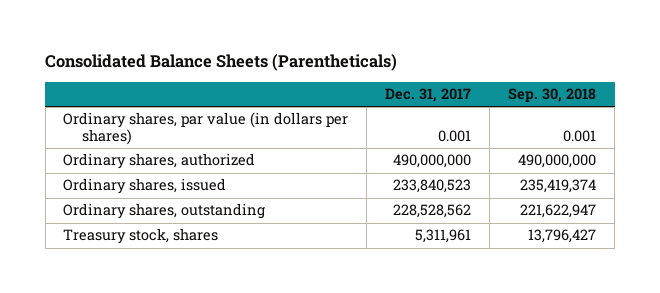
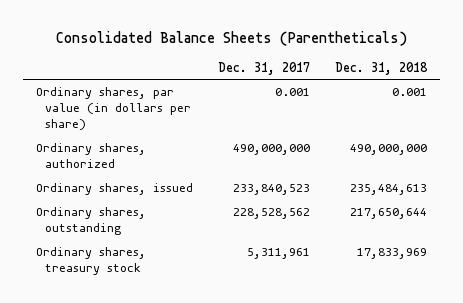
[508,88,597,103] Sep. 30, 2018 -> none
none -> [335,61,429,75] Dec. 31, 2018
[63,112,349,146] Ordinary shares, par value (in dollars per shares) -> [35,87,192,130] Ordinary shares, par value (in dollars per share)
[63,228,219,245] Treasury stock, shares -> [35,247,146,276] Ordinary shares, treasury stock

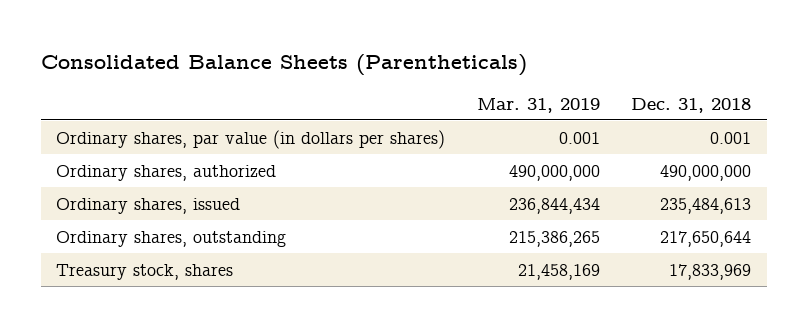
[218,61,311,75] Dec. 31, 2017 -> none
none -> [476,97,600,113] Mar. 31, 2019
[35,87,192,130] Ordinary shares, par value (in dollars per share) -> [56,129,446,149] Ordinary shares, par value (in dollars per shares)
[35,247,146,276] Ordinary shares, treasury stock -> [56,263,234,280] Treasury stock, shares

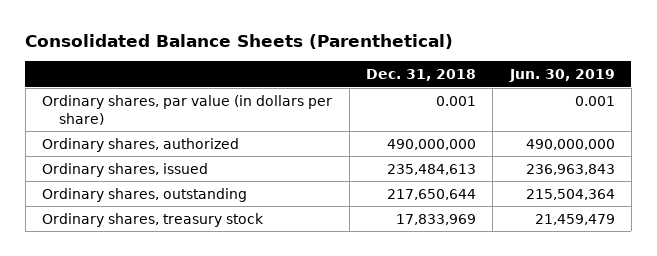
[40,53,527,76] Consolidated Balance Sheets (Parentheticals) -> [25,34,454,50] Consolidated Balance Sheets (Parenthetical)
[476,97,600,113] Mar. 31, 2019 -> none
none -> [508,69,615,83] Jun. 30, 2019
[56,129,446,149] Ordinary shares, par value (in dollars per shares) -> [42,94,333,125] Ordinary shares, par value (in dollars per share)
[56,263,234,280] Treasury stock, shares -> [42,212,265,227] Ordinary shares, treasury stock

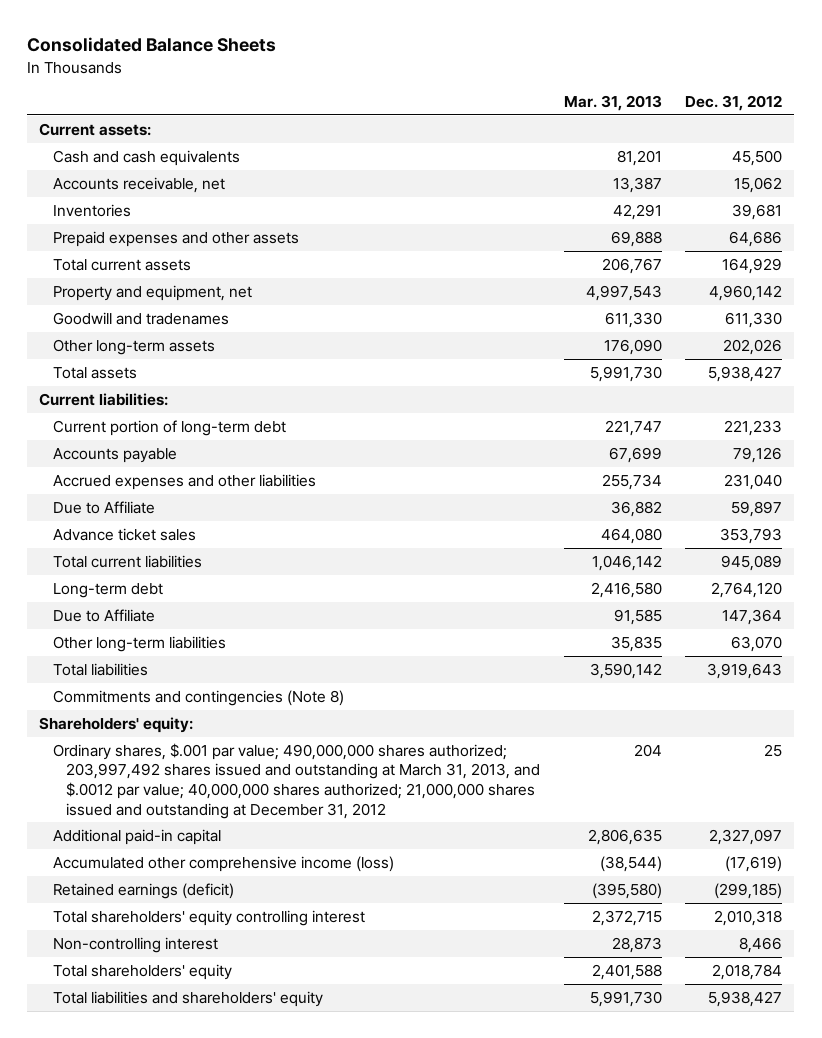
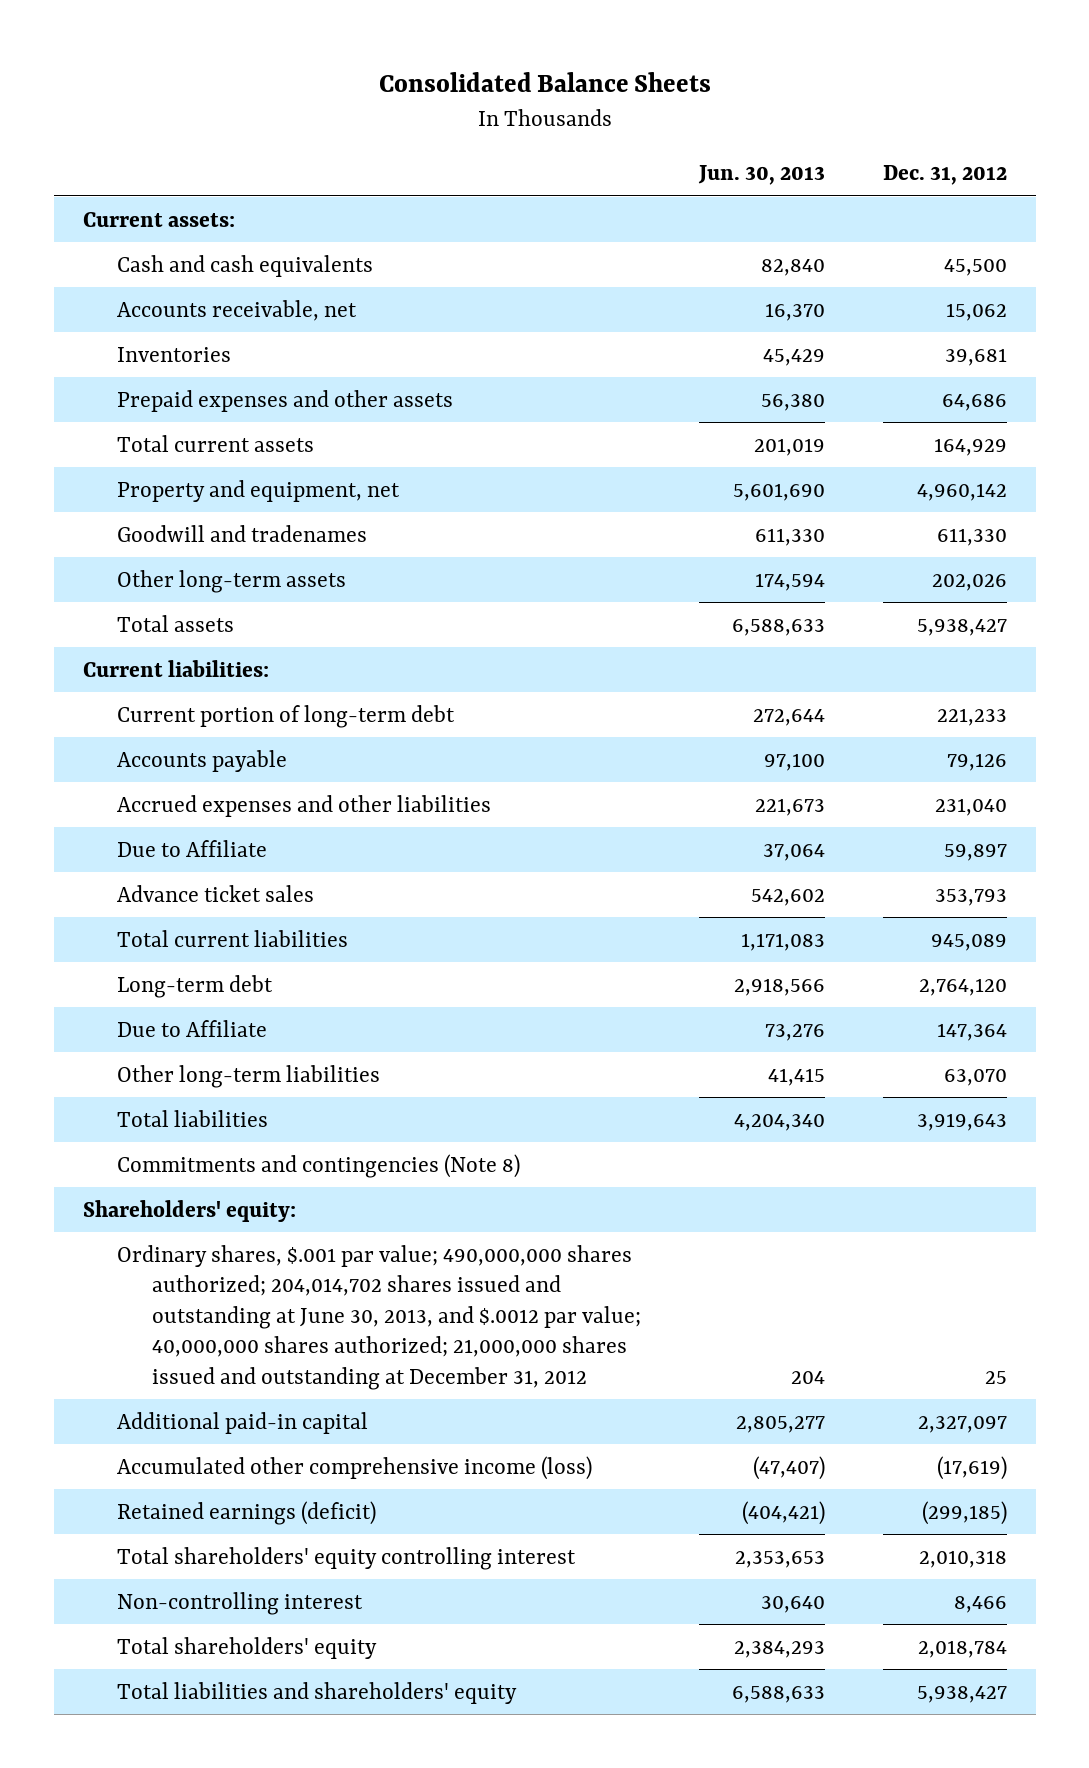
[563,95,662,112] Mar. 31, 2013 -> none
none -> [697,164,825,185] Jun. 30, 2013
[52,742,540,819] Ordinary shares, $.001 par value; 490,000,000 shares authorized; 203,997,492 shares issued and outstanding at March 31, 2013, and $.0012 par value; 40,000,000 shares authorized; 21,000,000 shares issued and outstanding at December 31, 2012 -> [117,1244,641,1390] Ordinary shares, $.001 par value; 490,000,000 shares authorized; 204,014,702 shares issued and outstanding at June 30, 2013, and $.0012 par value; 40,000,000 shares authorized; 21,000,000 shares issued and outstanding at December 31, 2012

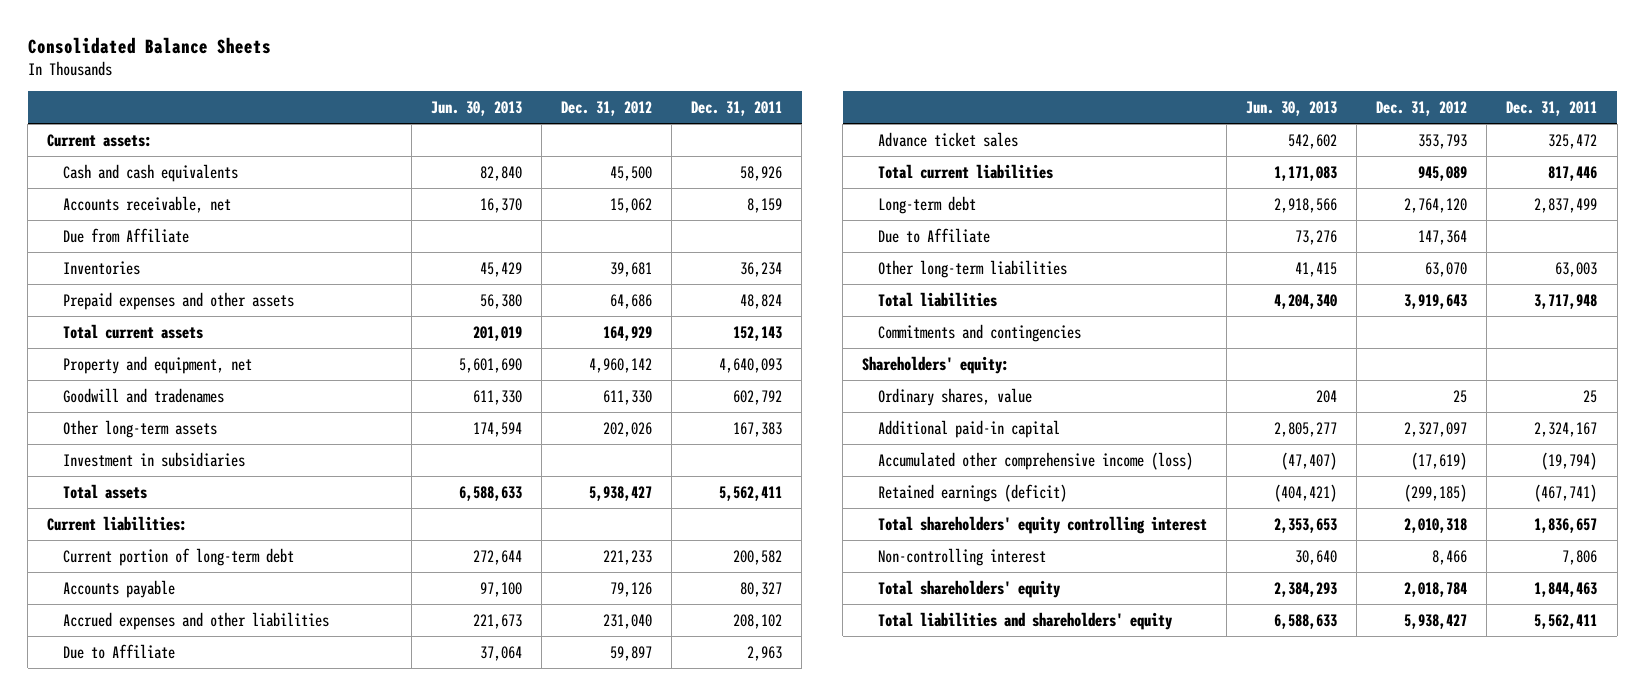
none -> [691,100,783,116] Dec. 31, 2011
none -> [62,227,189,243] Due from Affiliate
none -> [62,451,245,467] Investment in subsidiaries
[117,1153,521,1178] Commitments and contingencies (Note 8) -> [877,323,1081,342] Commitments and contingencies
[117,1244,641,1390] Ordinary shares, $.001 par value; 490,000,000 shares authorized; 204,014,702 shares issued and outstanding at June 30, 2013, and $.0012 par value; 40,000,000 shares authorized; 21,000,000 shares issued and outstanding at December 31, 2012 -> [877,387,1032,406] Ordinary shares, value

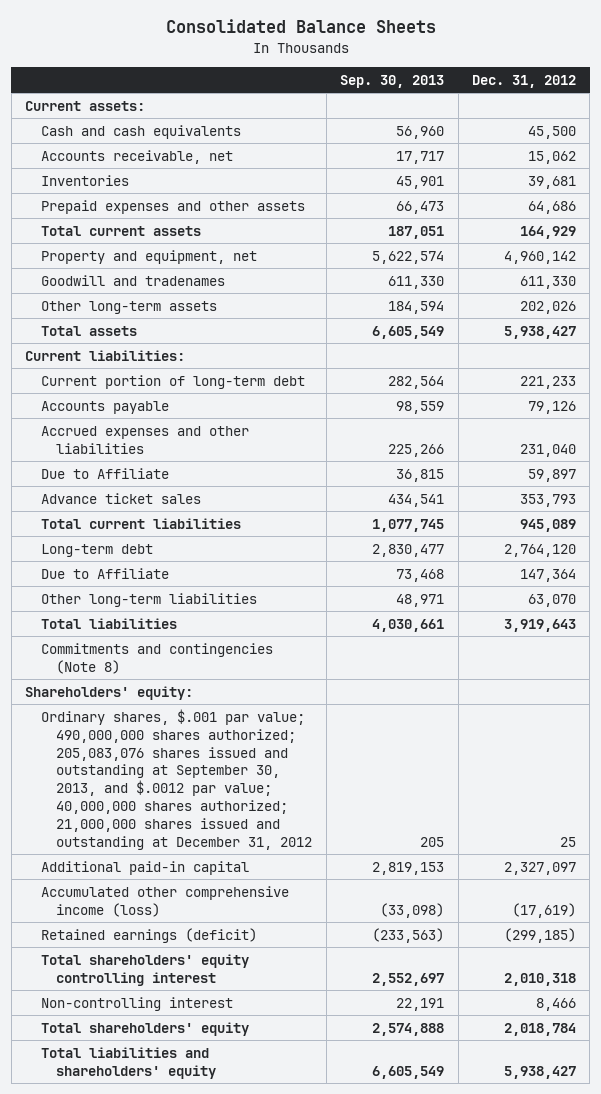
[430,100,522,116] Jun. 30, 2013 -> none
[691,100,783,116] Dec. 31, 2011 -> none
none -> [340,74,445,88] Sep. 30, 2013
[62,227,189,243] Due from Affiliate -> none
[62,451,245,467] Investment in subsidiaries -> none
[877,323,1081,342] Commitments and contingencies -> [40,642,273,674] Commitments and contingencies (Note 8)
[877,387,1032,406] Ordinary shares, value -> [40,708,313,850] Ordinary shares, $.001 par value; 490,000,000 shares authorized; 205,083,076 shares issued and outstanding at September 30, 2013, and $.0012 par value; 40,000,000 shares authorized; 21,000,000 shares issued and outstanding at December 31, 2012

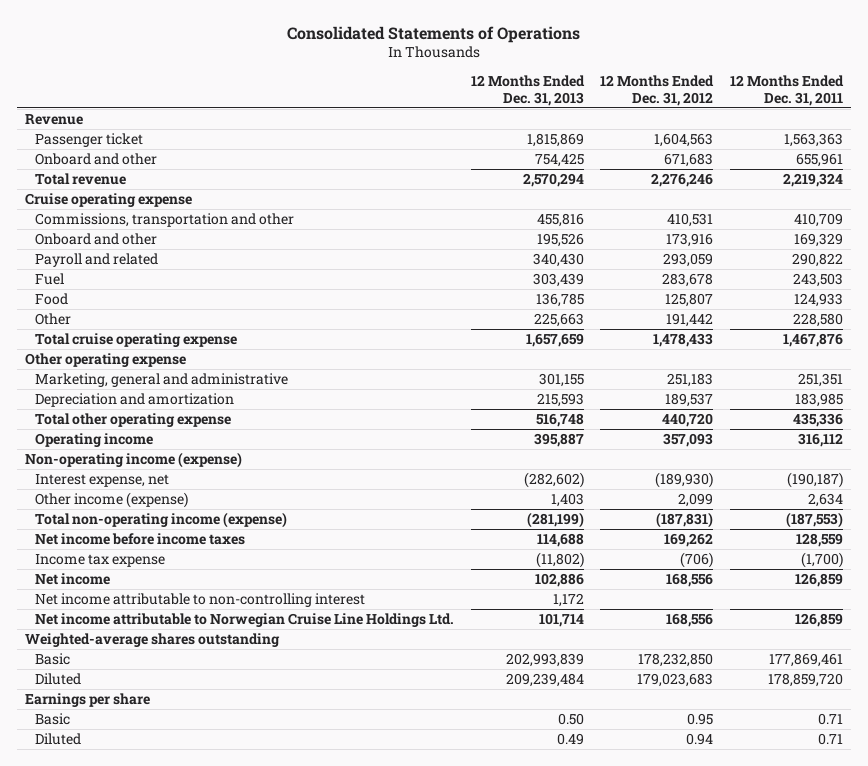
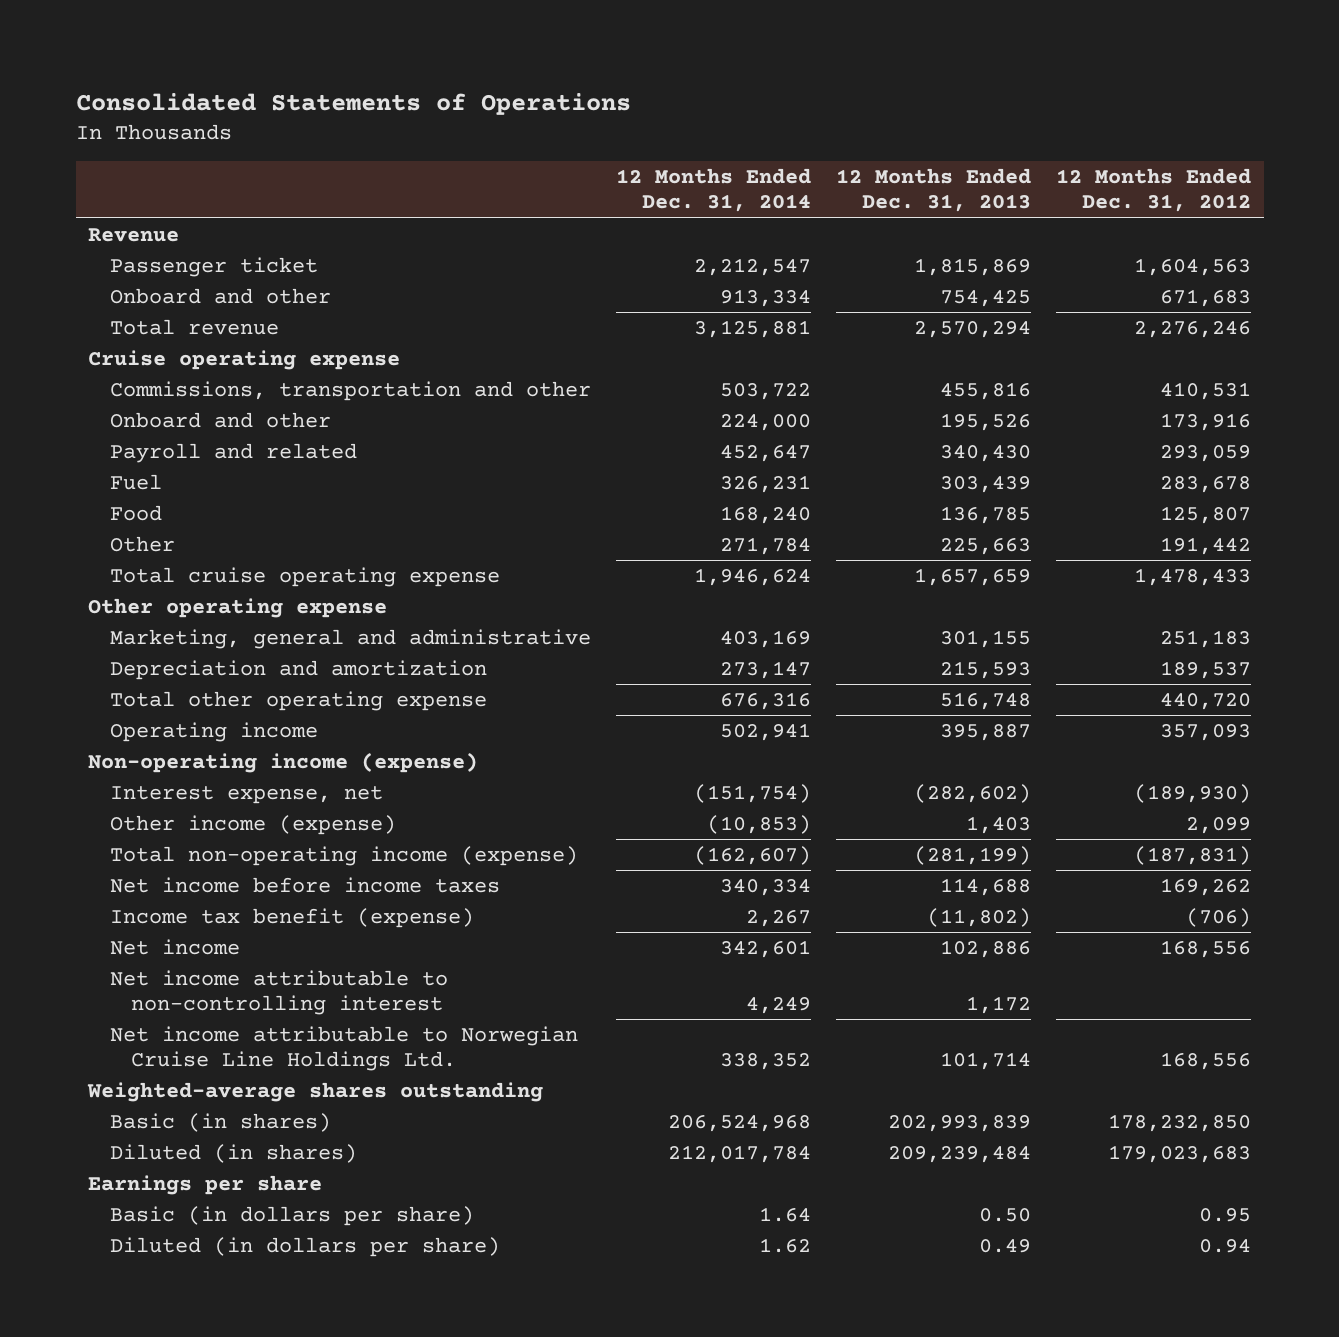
[730,75,845,106] 12 Months Ended Dec. 31, 2011 -> none
none -> [615,168,811,213] 12 Months Ended Dec. 31, 2014
[35,554,166,568] Income tax expense -> [109,907,474,928] Income tax benefit (expense)
[35,653,71,666] Basic -> [109,1112,331,1132] Basic (in shares)
[35,673,82,686] Diluted -> [109,1143,357,1163] Diluted (in shares)
[35,713,71,726] Basic -> [109,1205,474,1226] Basic (in dollars per share)
[35,733,82,746] Diluted -> [109,1236,500,1257] Diluted (in dollars per share)

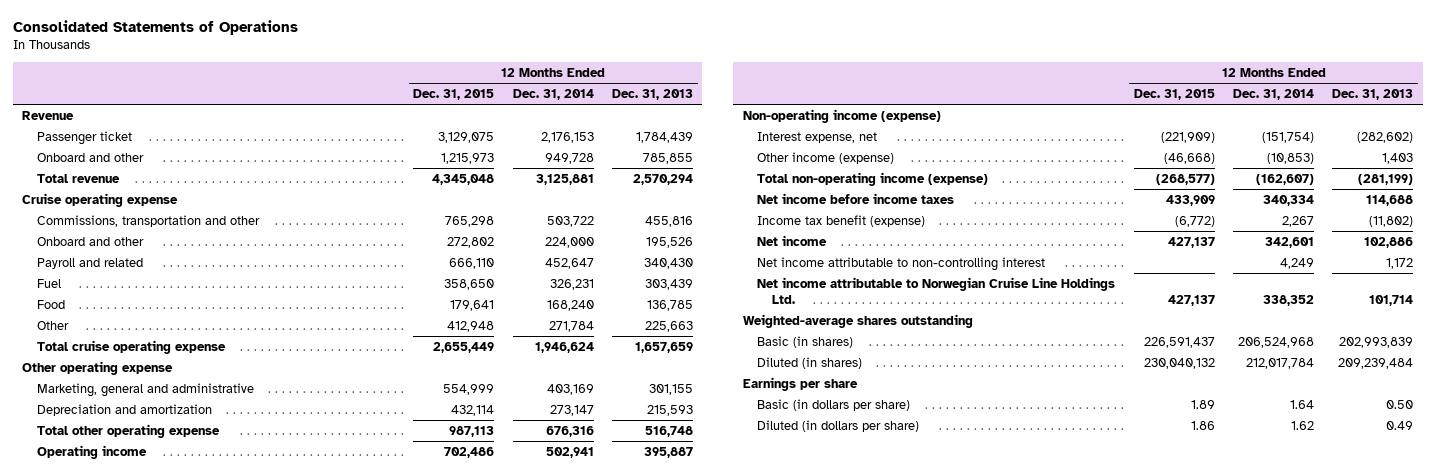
[1056,168,1252,213] 12 Months Ended Dec. 31, 2012 -> none
none -> [413,88,495,100] Dec. 31, 2015
[693,257,811,276] 2,212,547 -> [540,131,594,143] 2,176,153
[914,257,1032,276] 1,815,869 -> [636,131,694,143] 1,784,439
[719,288,811,307] 913,334 -> [544,152,594,164] 949,728
[940,289,1032,307] 754,425 -> [643,152,694,164] 785,855

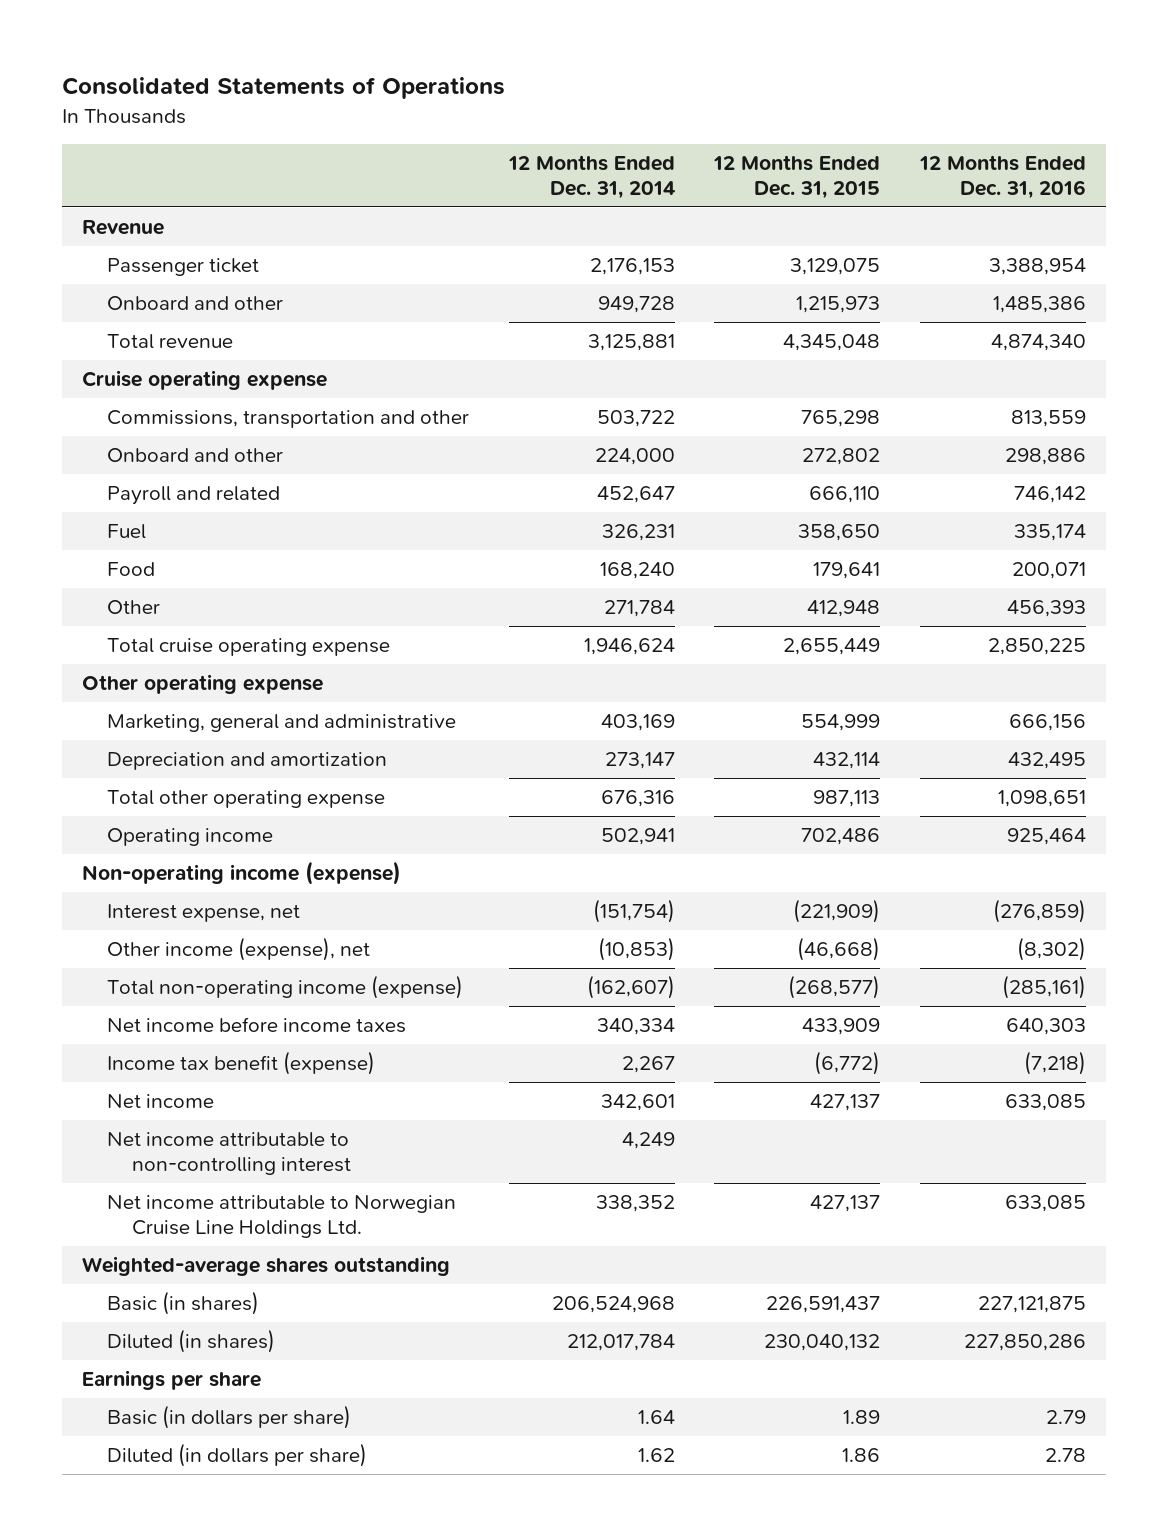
[612,88,694,100] Dec. 31, 2013 -> none
none -> [918,154,1086,199] 12 Months Ended Dec. 31, 2016
[757,151,895,164] Other income (expense) -> [107,937,371,962] Other income (expense), net

